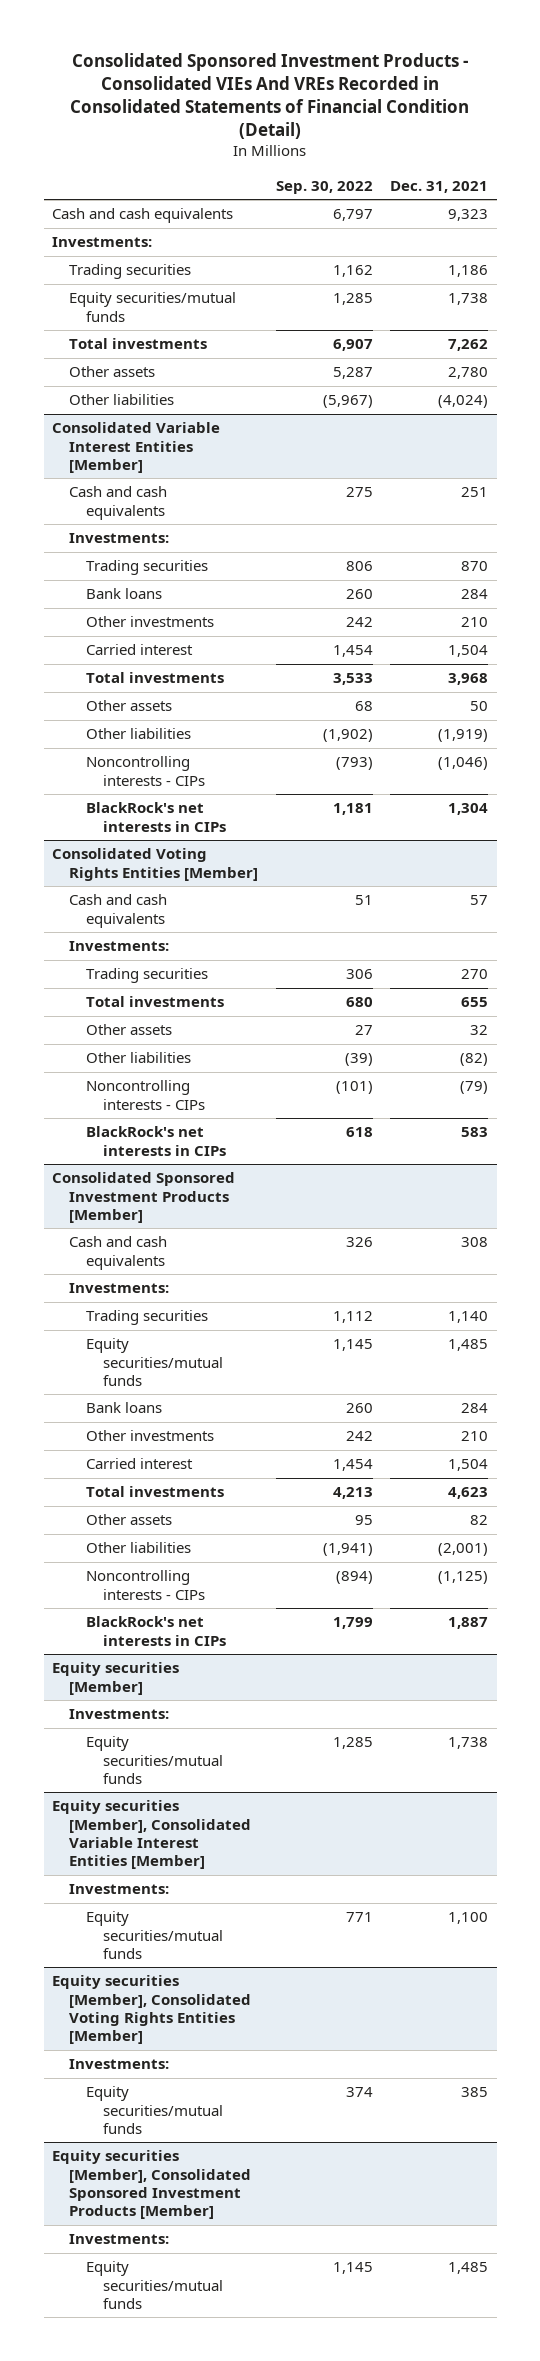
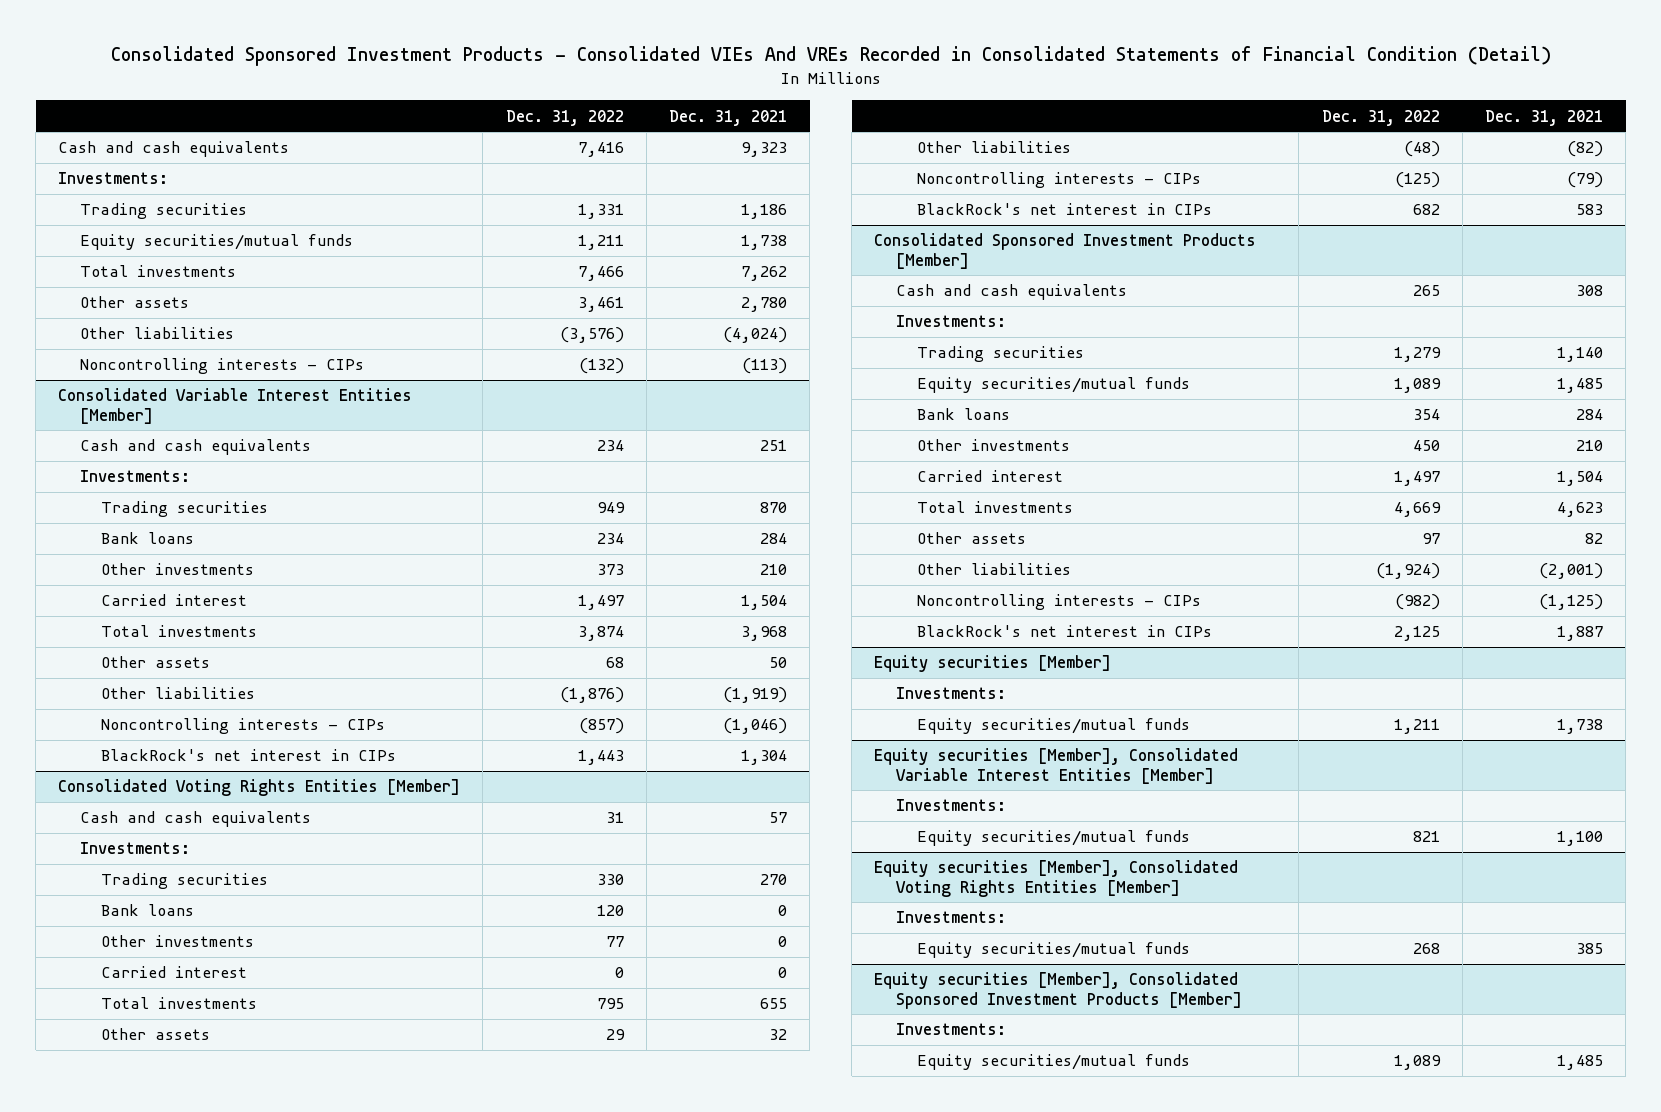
[275,180,373,194] Sep. 30, 2022 -> none
none -> [505,109,624,126] Dec. 31, 2022
none -> [79,358,364,375] Noncontrolling interests - CIPs
[86,802,227,832] BlackRock's net interests in CIPs -> [101,749,397,762] BlackRock's net interest in CIPs
none -> [101,904,195,917] Bank loans
none -> [101,935,255,948] Other investments
none -> [101,966,248,979] Carried interest
[86,1126,227,1156] BlackRock's net interests in CIPs -> [917,203,1213,216] BlackRock's net interest in CIPs
[86,1616,227,1646] BlackRock's net interests in CIPs -> [917,625,1213,638] BlackRock's net interest in CIPs

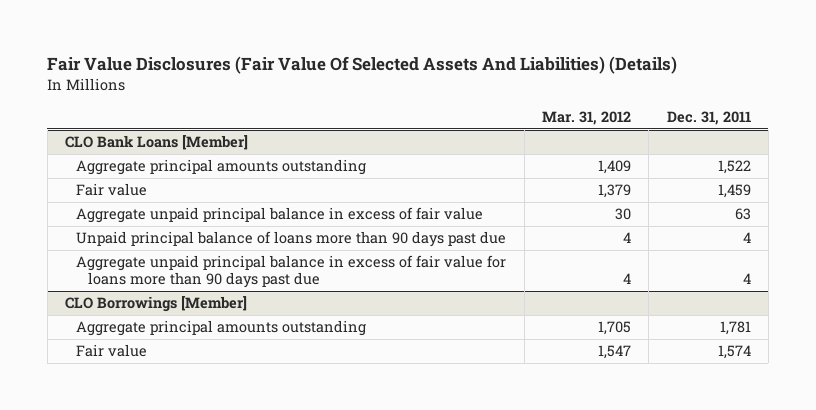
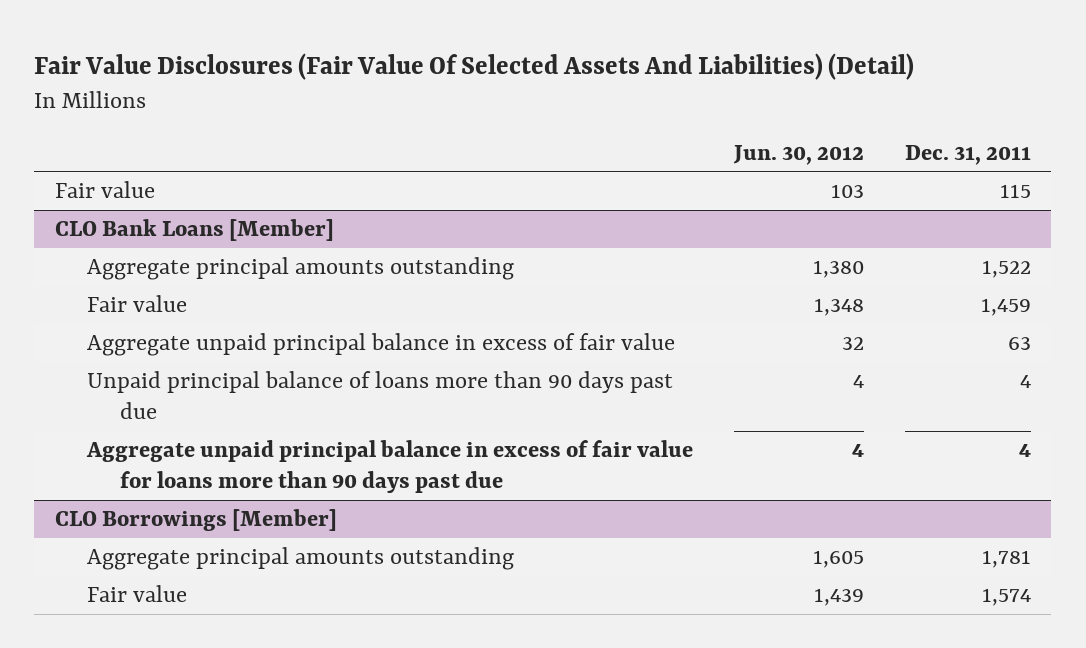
[47,56,678,75] Fair Value Disclosures (Fair Value Of Selected Assets And Liabilities) (Details) -> [34,52,915,80] Fair Value Disclosures (Fair Value Of Selected Assets And Liabilities) (Detail)
[541,110,631,125] Mar. 31, 2012 -> none
none -> [733,144,865,165] Jun. 30, 2012
none -> [54,181,155,199] Fair value

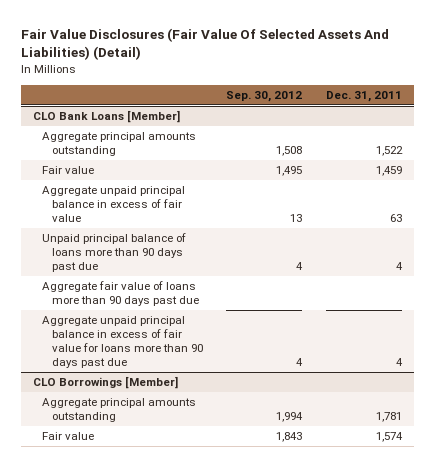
[733,144,865,165] Jun. 30, 2012 -> none
none -> [226,90,303,102] Sep. 30, 2012
[54,181,155,199] Fair value -> none
none -> [42,281,199,307] Aggregate fair value of loans more than 90 days past due

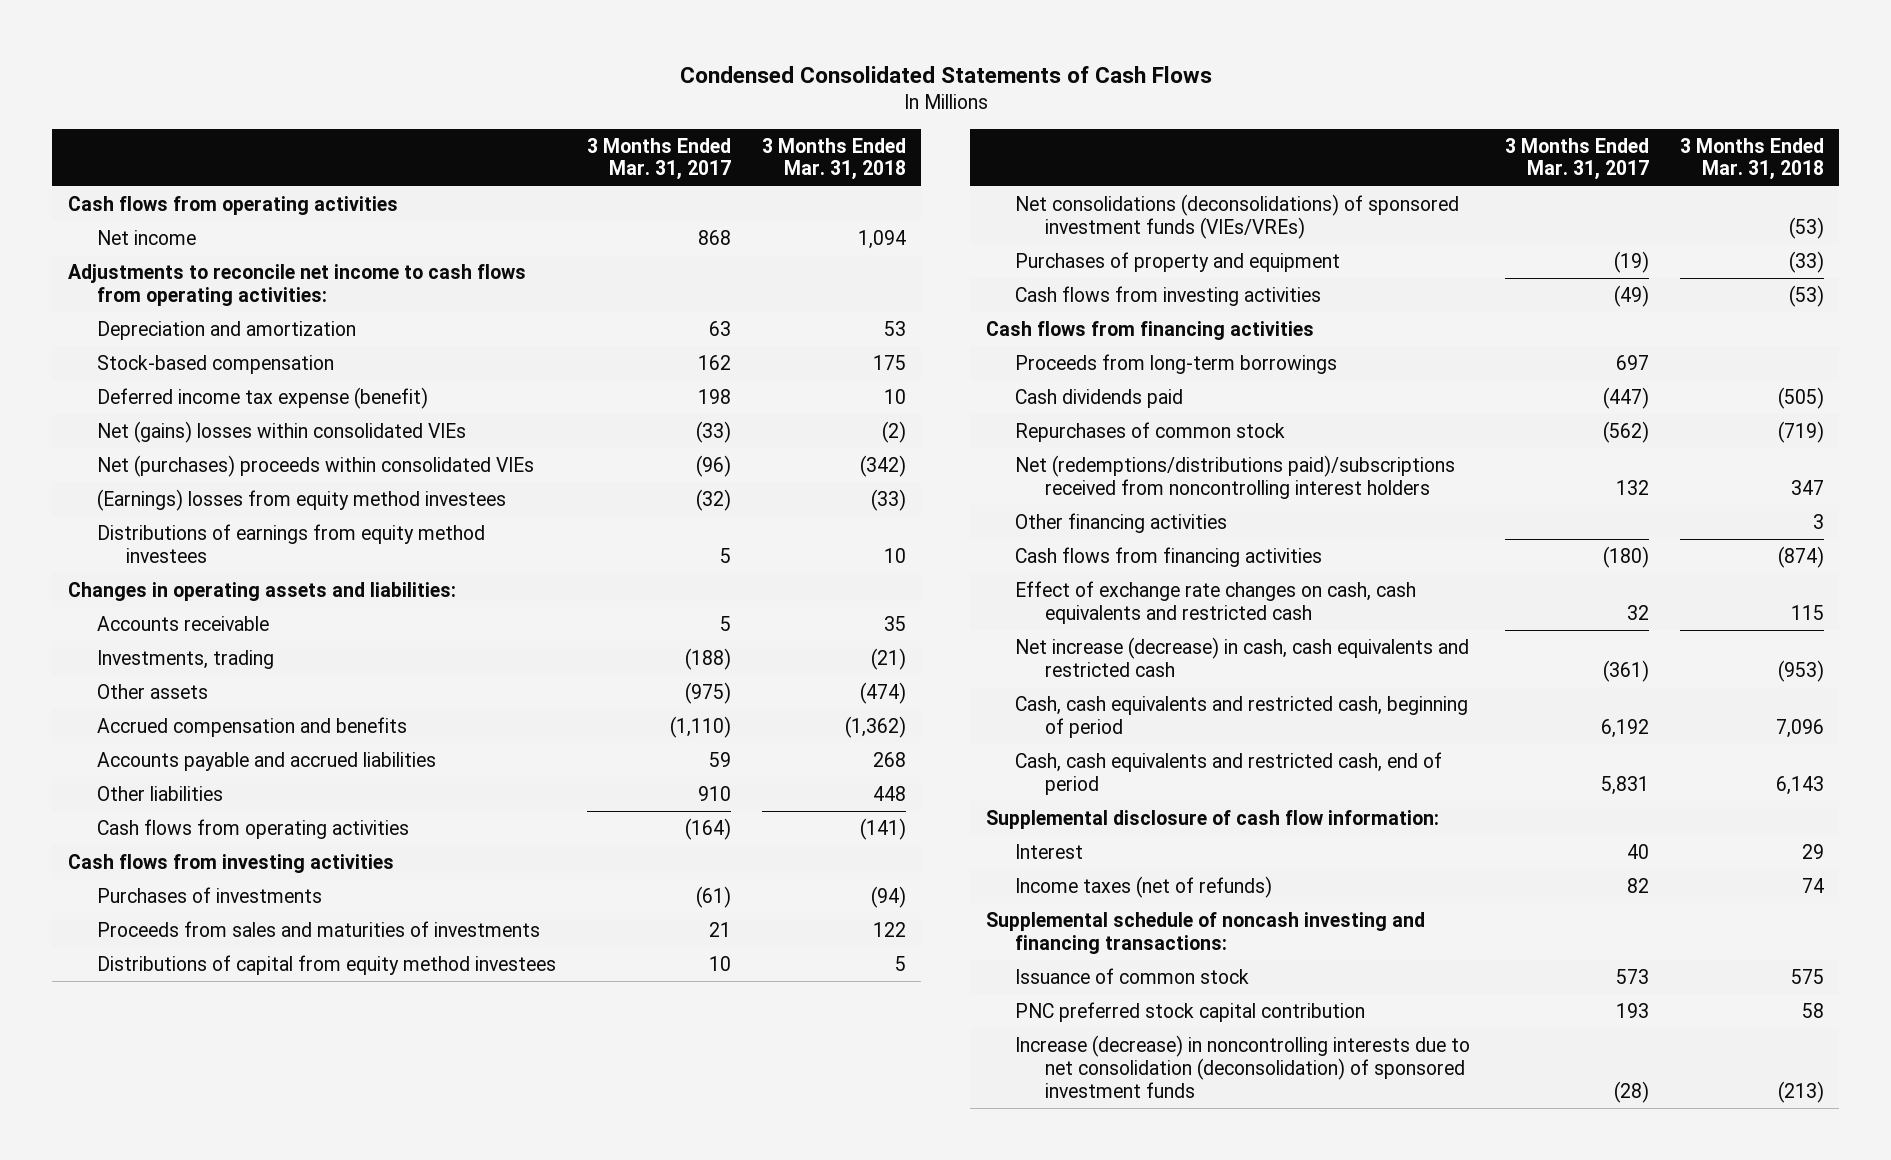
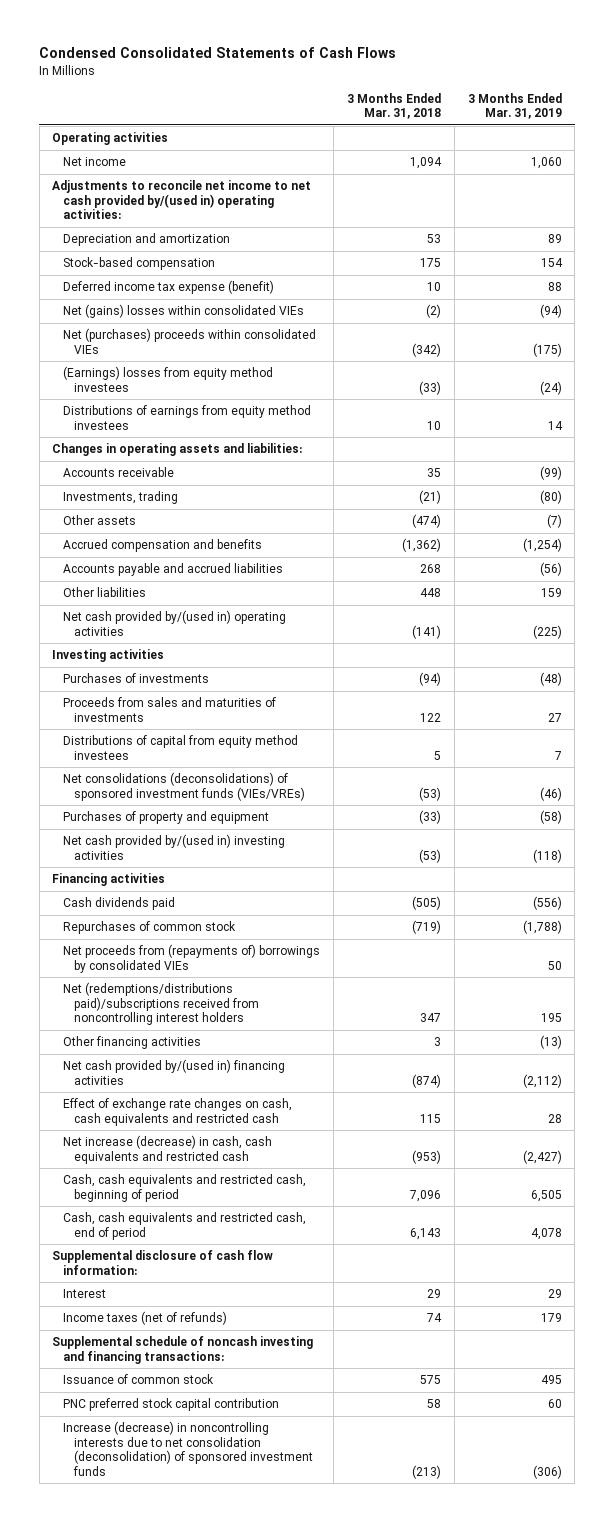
[586,137,731,181] 3 Months Ended Mar. 31, 2017 -> none
none -> [467,92,562,120] 3 Months Ended Mar. 31, 2019
[67,196,398,216] Cash flows from operating activities -> none
none -> [52,132,169,146] Operating activities
[67,264,526,306] Adjustments to reconcile net income to cash flows from operating activities: -> [52,180,312,220] Adjustments to reconcile net income to net cash provided by/(used in) operating activities:
[67,854,394,874] Cash flows from investing activities -> none
[96,819,409,840] Cash flows from operating activities -> [63,610,287,636] Net cash provided by/(used in) operating activities
none -> [52,649,165,663] Investing activities
[1015,286,1322,307] Cash flows from investing activities -> none
[985,321,1314,341] Cash flows from financing activities -> none
[1015,354,1338,375] Proceeds from long-term borrowings -> none
none -> [63,834,286,860] Net cash provided by/(used in) investing activities
none -> [52,873,166,887] Financing activities
none -> [63,944,321,973] Net proceeds from (repayments of) borrowings by consolidated VIEs
[1015,547,1323,568] Cash flows from financing activities -> [63,1059,286,1085] Net cash provided by/(used in) financing activities

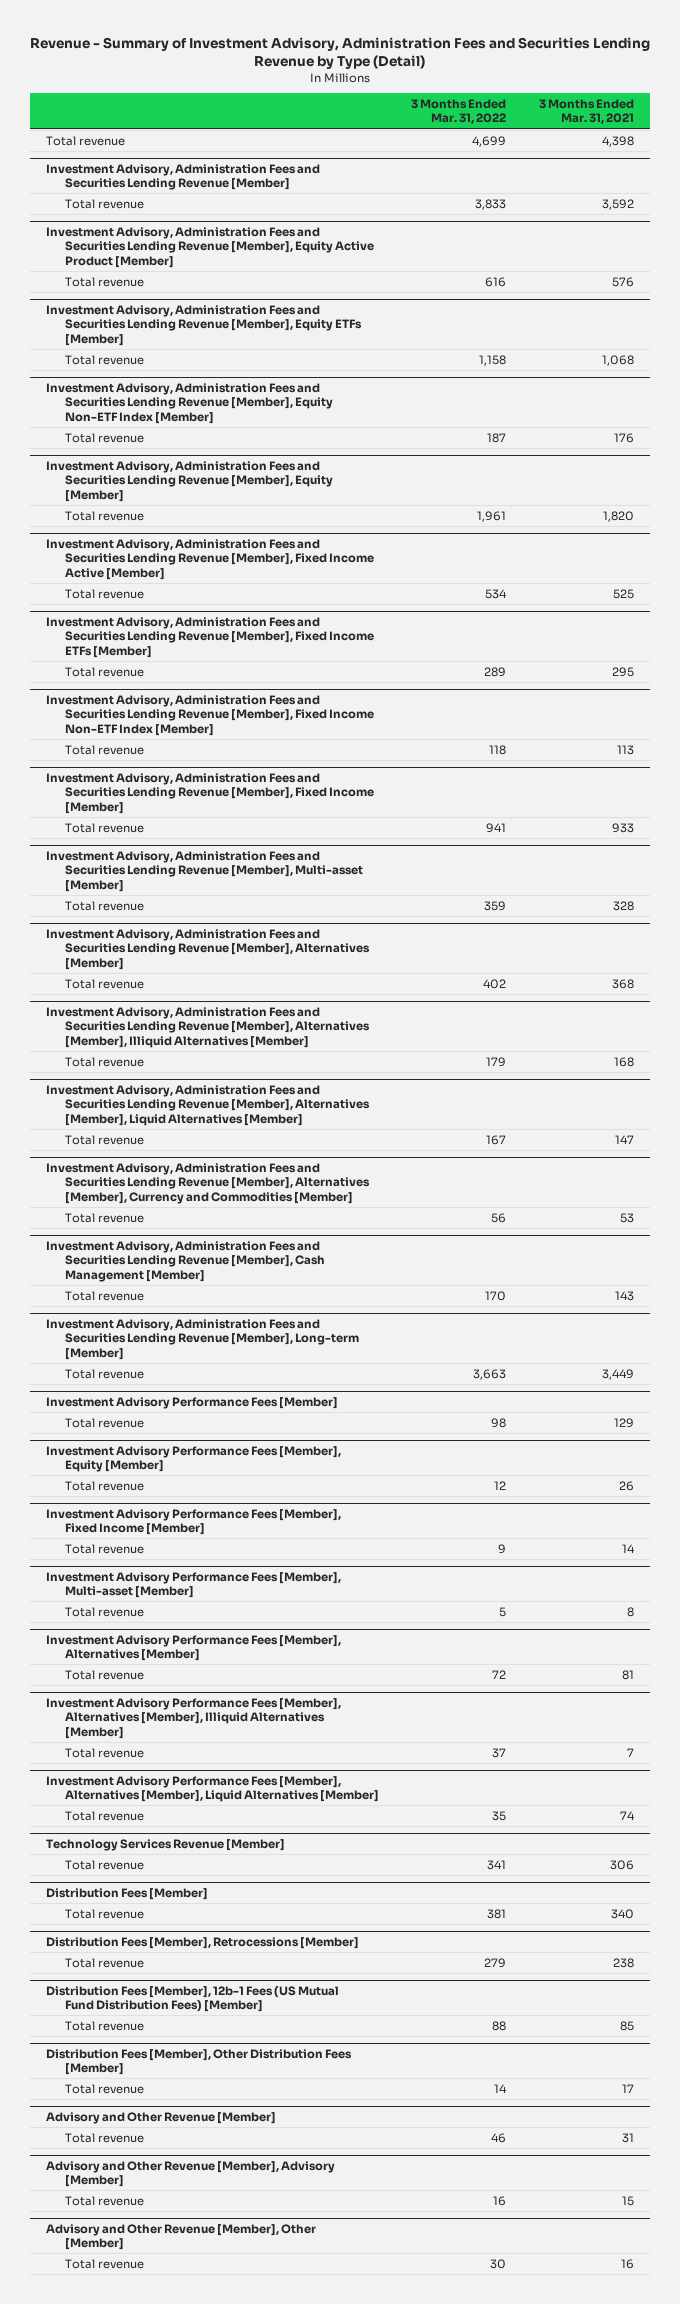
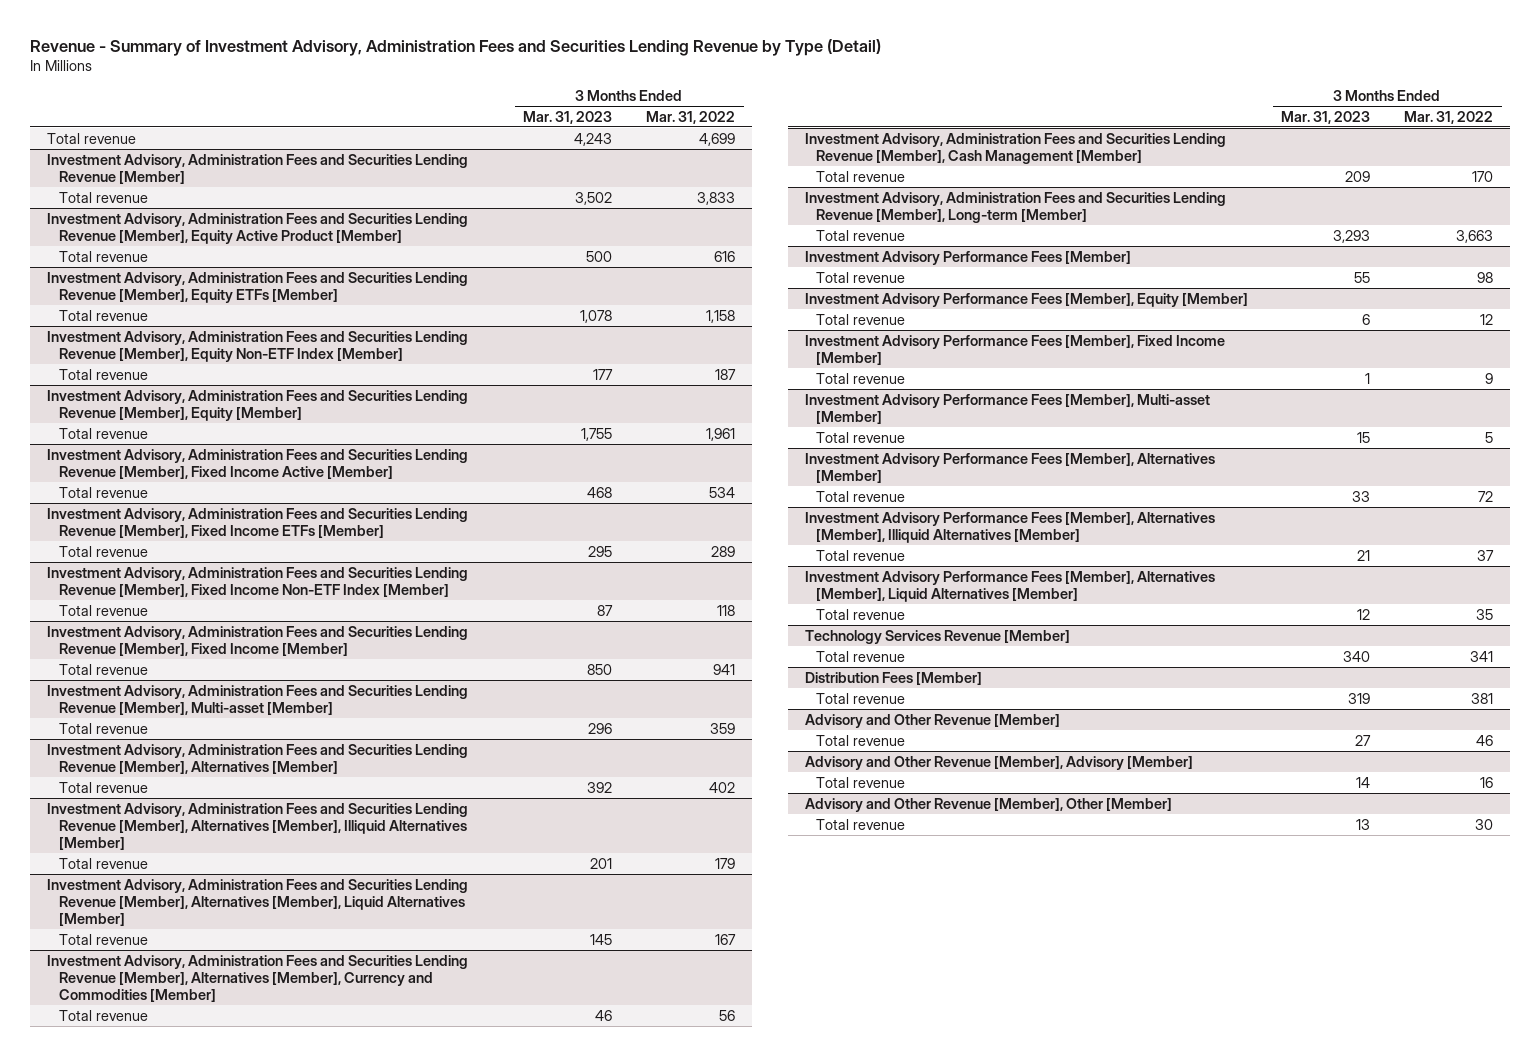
[538,98,634,125] 3 Months Ended Mar. 31, 2021 -> none
none -> [523,110,613,124] Mar. 31, 2023
[46,1936,360,1949] Distribution Fees [Member], Retrocessions [Member] -> none
[64,1957,144,1968] Total revenue -> none
[46,1985,340,2013] Distribution Fees [Member], 12b-1 Fees (US Mutual Fund Distribution Fees) [Member] -> none
[64,2020,144,2031] Total revenue -> none
[46,2048,353,2076] Distribution Fees [Member], Other Distribution Fees [Member] -> none
[64,2083,144,2094] Total revenue -> none

